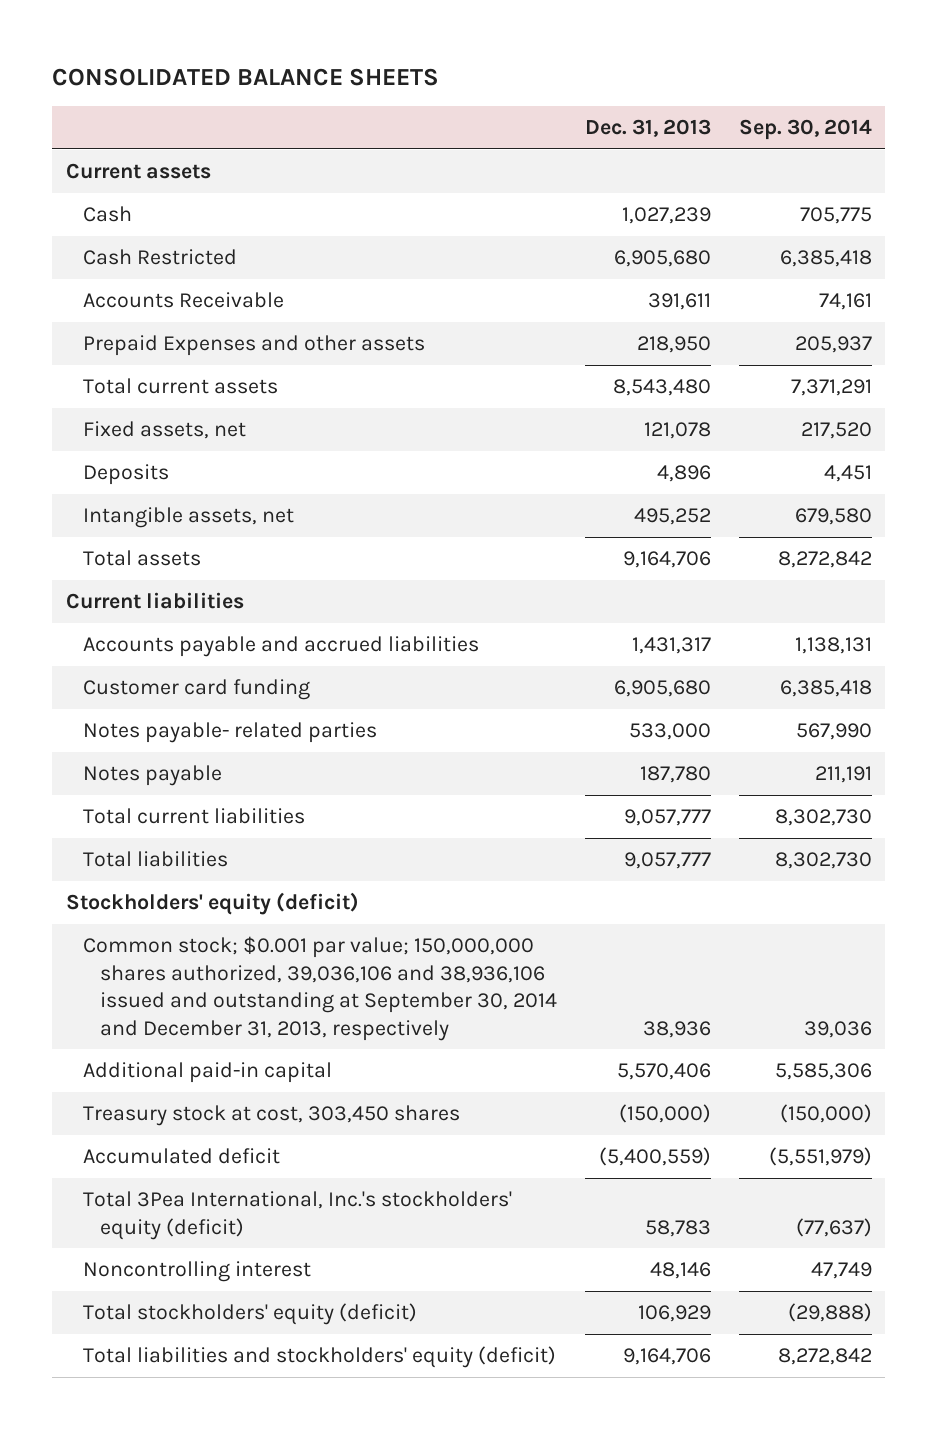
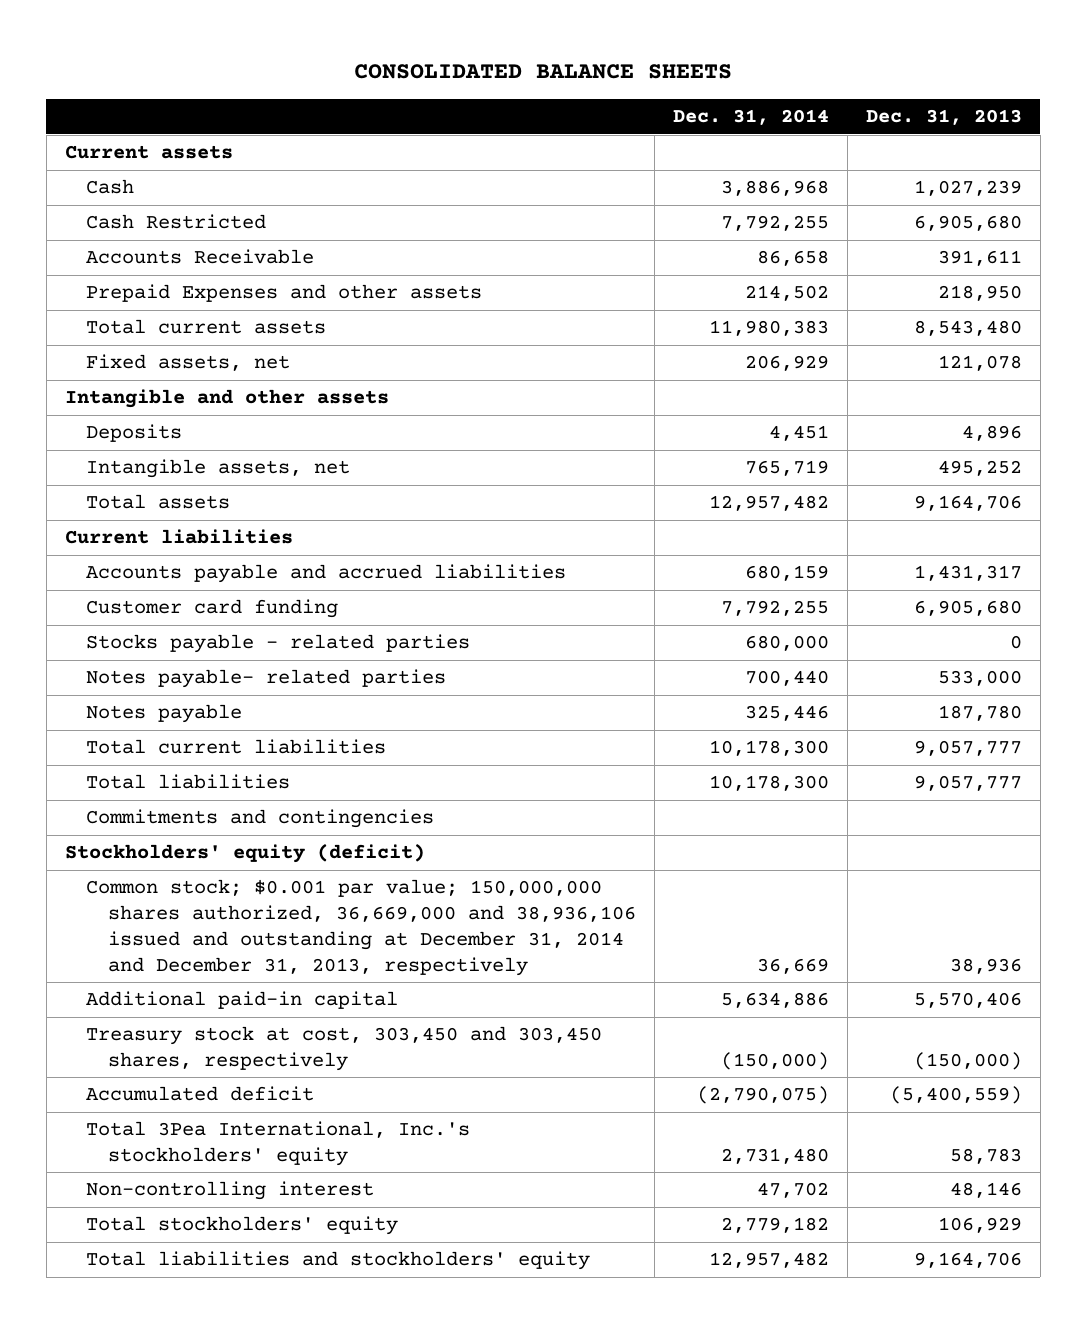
[738,119,872,141] Sep. 30, 2014 -> none
none -> [673,109,830,126] Dec. 31, 2014
none -> [64,389,389,409] Intangible and other assets
none -> [86,634,471,654] Stocks payable - related parties
none -> [86,809,435,829] Commitments and contingencies
[82,936,558,1041] Common stock; $0.001 par value; 150,000,000 shares authorized, 39,036,106 and 38,936,106 issued and outstanding at September 30, 2014 and December 31, 2013, respectively -> [86,879,637,976] Common stock; $0.001 par value; 150,000,000 shares authorized, 36,669,000 and 38,936,106 issued and outstanding at December 31, 2014 and December 31, 2013, respectively
[82,1105,460,1127] Treasury stock at cost, 303,450 shares -> [86,1026,603,1072] Treasury stock at cost, 303,450 and 303,450 shares, respectively
[82,1191,512,1240] Total 3Pea International, Inc.'s stockholders' equity (deficit) -> [86,1121,471,1167] Total 3Pea International, Inc.'s stockholders' equity
[82,1261,311,1283] Noncontrolling interest -> [86,1181,375,1201] Non-controlling interest
[82,1303,417,1326] Total stockholders' equity (deficit) -> [86,1216,399,1236] Total stockholders' equity
[82,1346,556,1369] Total liabilities and stockholders' equity (deficit) -> [86,1251,591,1271] Total liabilities and stockholders' equity

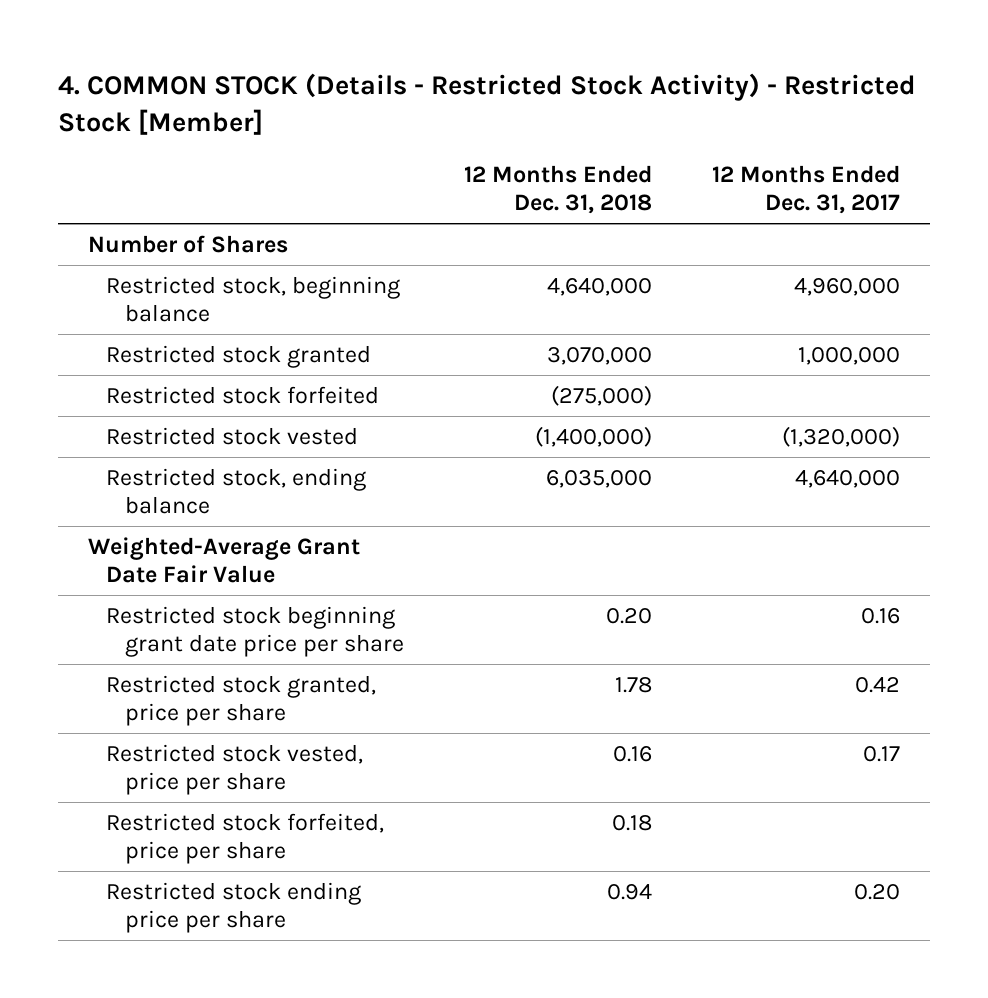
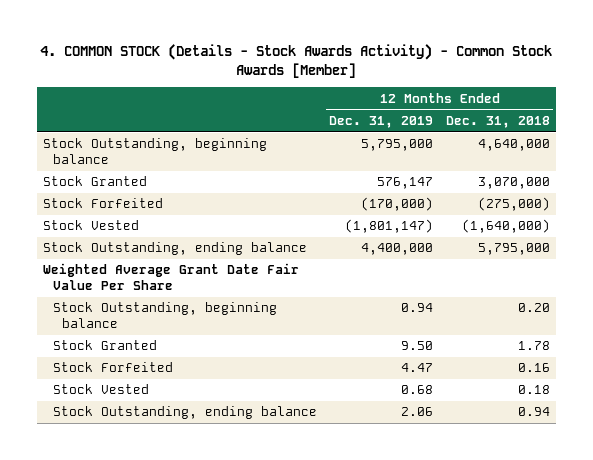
[57,73,916,135] 4. COMMON STOCK (Details - Restricted Stock Activity) - Restricted Stock [Member] -> [40,43,553,78] 4. COMMON STOCK (Details - Stock Awards Activity) - Common Stock Awards [Member]
[711,165,900,215] 12 Months Ended Dec. 31, 2017 -> none
none -> [329,115,434,128] Dec. 31, 2019
[87,234,288,253] Number of Shares -> none
[106,812,385,865] Restricted stock forfeited, price per share -> none
[106,275,401,323] Restricted stock, beginning balance -> [42,138,267,165] Stock Outstanding, beginning balance
[106,344,372,368] Restricted stock granted -> [42,176,147,187] Stock Granted
[106,385,380,404] Restricted stock forfeited -> [42,198,163,209] Stock Forfeited
[106,426,359,445] Restricted stock vested -> [42,220,139,231] Stock Vested
[535,425,653,447] (1,400,000) -> [461,219,550,234] (1,640,000)
[106,467,367,515] Restricted stock, ending balance -> [42,242,307,256] Stock Outstanding, ending balance
[546,469,653,488] 6,035,000 -> [477,243,550,256] 5,795,000
[87,536,360,584] Weighted-Average Grant Date Fair Value -> [42,263,299,291] Weighted Average Grant Date Fair Value Per Share
[106,605,405,658] Restricted stock beginning grant date price per share -> [52,302,277,329] Stock Outstanding, beginning balance
[106,674,377,727] Restricted stock granted, price per share -> [52,340,157,351] Stock Granted
none -> [52,362,173,373] Stock Forfeited
[106,743,364,796] Restricted stock vested, price per share -> [52,384,149,395] Stock Vested
[613,745,653,762] 0.16 -> [517,385,550,395] 0.18
[106,881,362,934] Restricted stock ending price per share -> [52,406,317,420] Stock Outstanding, ending balance

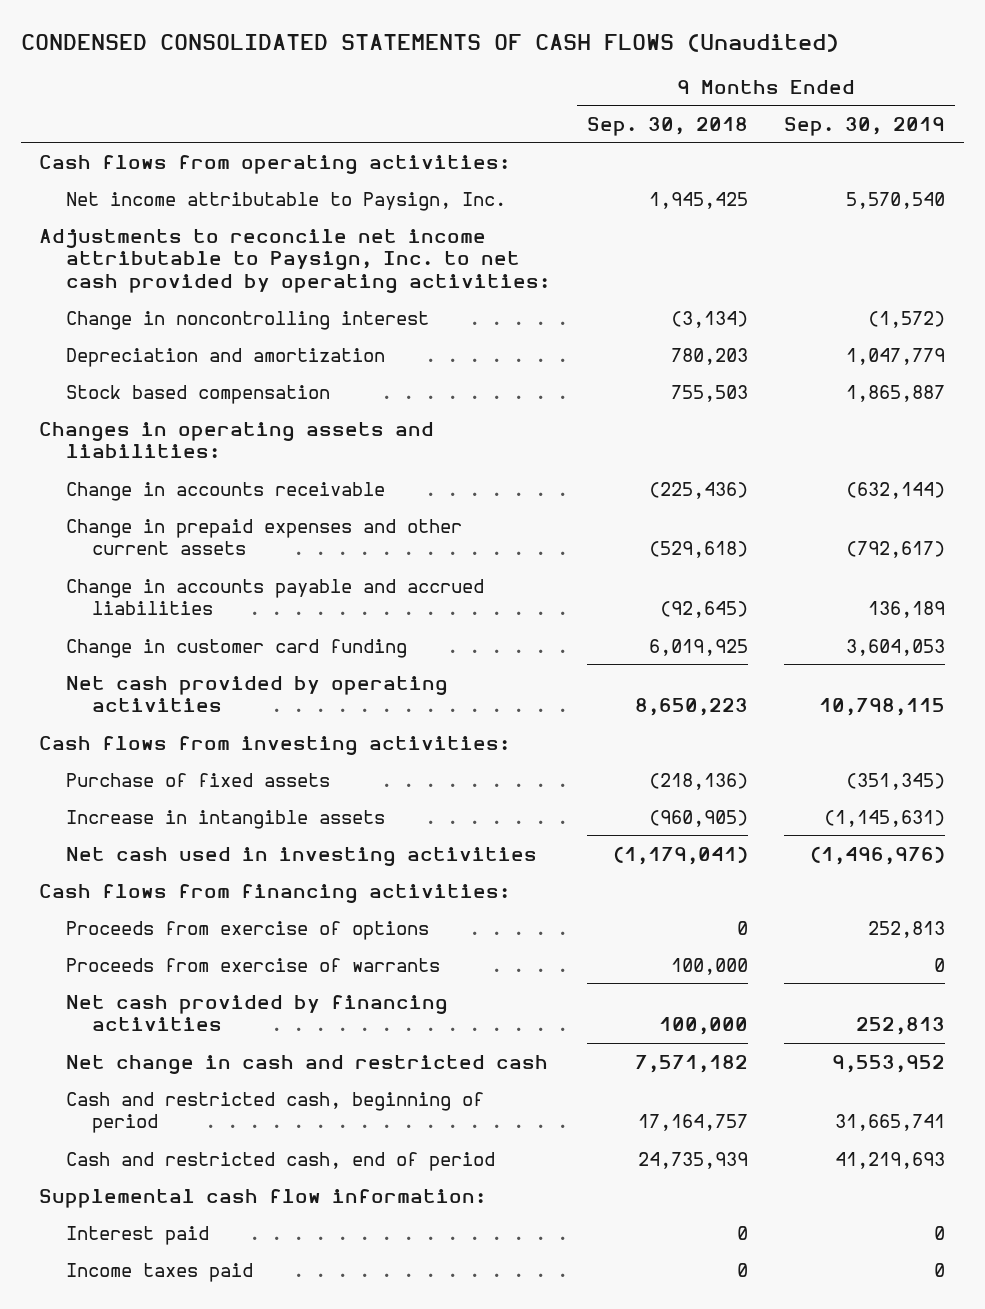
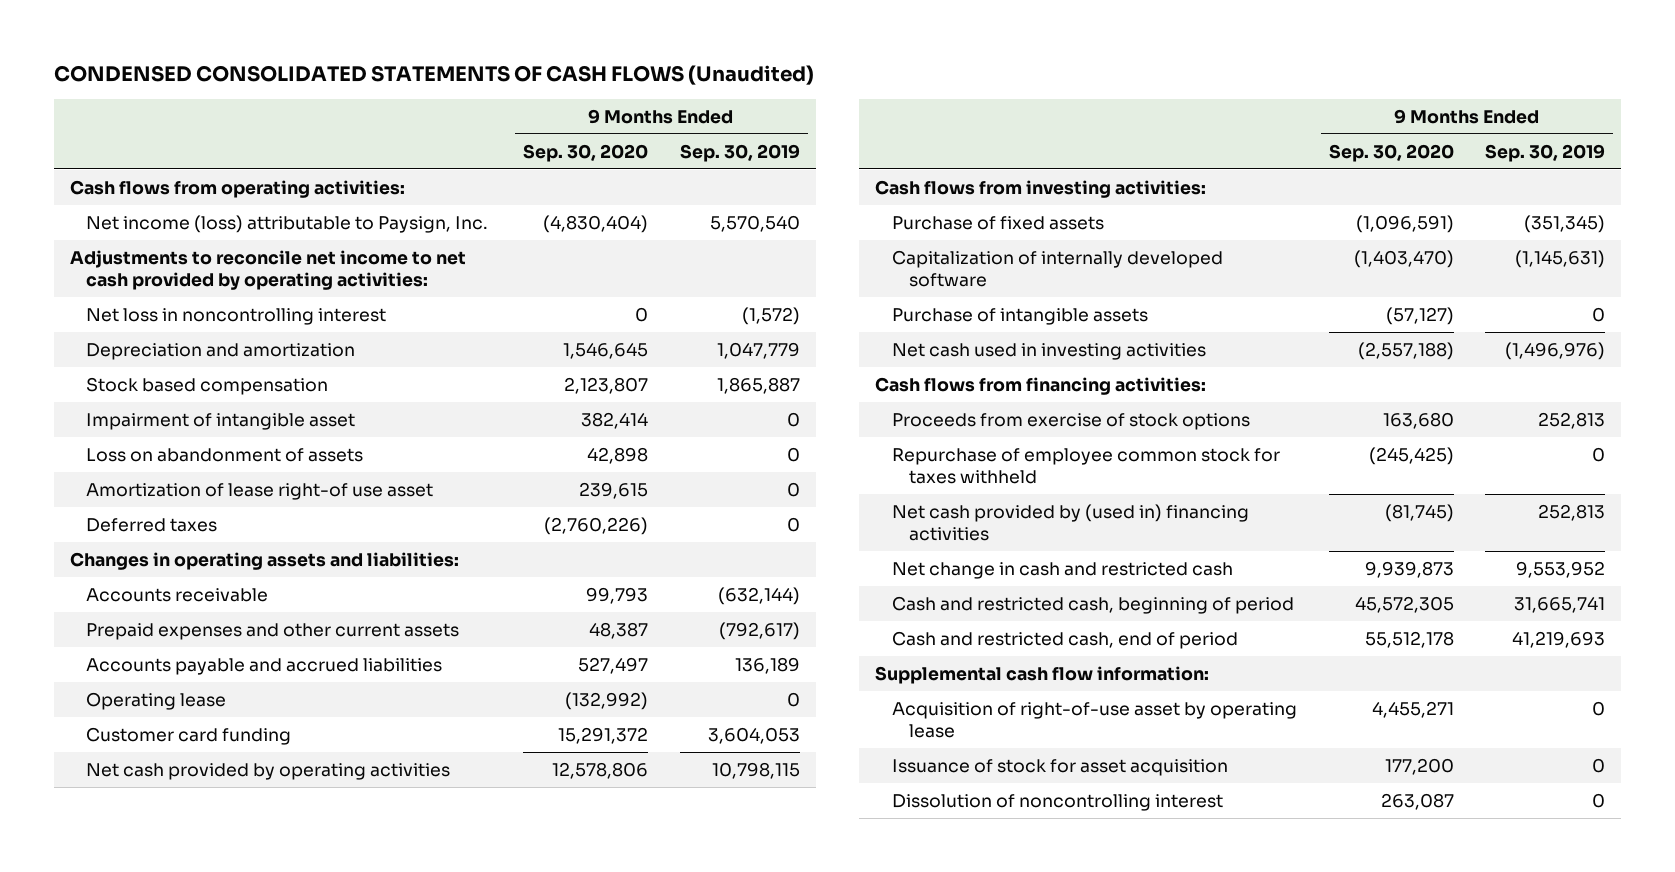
[586,116,748,136] Sep. 30, 2018 -> none
none -> [523,143,649,162] Sep. 30, 2020
[65,191,506,211] Net income attributable to Paysign, Inc. -> [86,214,489,233] Net income (loss) attributable to Paysign, Inc.
[39,228,550,293] Adjustments to reconcile net income attributable to Paysign, Inc. to net cash provided by operating activities: -> [69,249,466,291] Adjustments to reconcile net income to net cash provided by operating activities:
[65,310,429,330] Change in noncontrolling interest -> [86,307,387,325] Net loss in noncontrolling interest
none -> [86,412,356,430] Impairment of intangible asset
none -> [86,447,364,462] Loss on abandonment of assets
none -> [86,482,434,500] Amortization of lease right-of use asset
none -> [86,517,218,532] Deferred taxes
[65,481,385,501] Change in accounts receivable -> [86,587,269,602] Accounts receivable
[65,518,462,556] Change in prepaid expenses and other current assets -> [86,622,460,640] Prepaid expenses and other current assets
[65,578,484,616] Change in accounts payable and accrued liabilities -> [86,657,443,675] Accounts payable and accrued liabilities
none -> [86,691,227,710] Operating lease
[65,638,407,658] Change in customer card funding -> [86,726,292,745] Customer card funding
none -> [891,249,1223,288] Capitalization of internally developed software
[65,809,385,829] Increase in intangible assets -> [891,307,1148,325] Purchase of intangible assets
[824,809,946,827] (1,145,631) -> [1592,306,1606,322] 0
[65,957,440,972] Proceeds from exercise of warrants -> none
[65,920,429,940] Proceeds from exercise of options -> [891,412,1250,430] Proceeds from exercise of stock options
none -> [891,447,1280,485] Repurchase of employee common stock for taxes withheld
[65,994,448,1032] Net cash provided by financing activities -> [891,503,1249,542] Net cash provided by (used in) financing activities
[65,1225,209,1245] Interest paid -> none
[65,1262,253,1282] Income taxes paid -> none
none -> [891,701,1297,739] Acquisition of right-of-use asset by operating lease
none -> [891,758,1228,776] Issuance of stock for asset acquisition
none -> [891,793,1223,811] Dissolution of noncontrolling interest

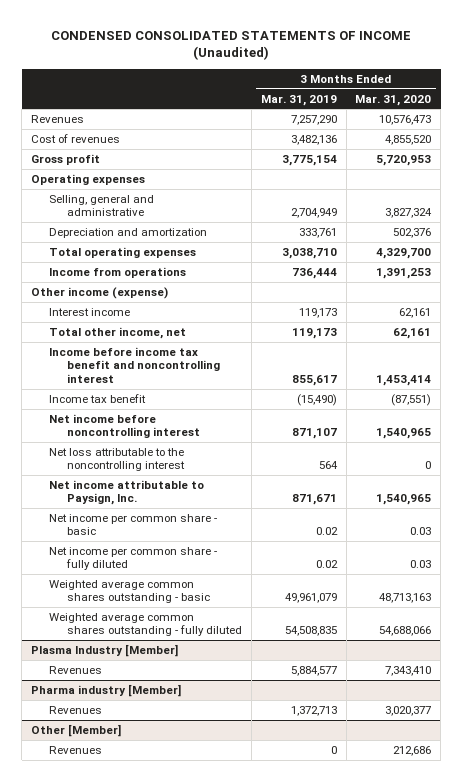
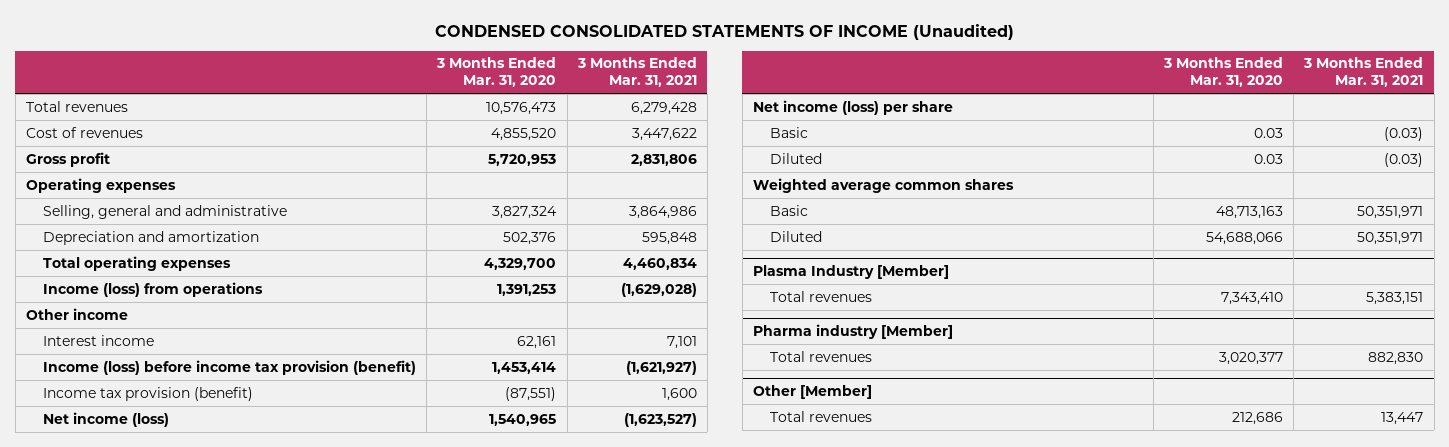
[260,94,337,106] Mar. 31, 2019 -> none
none -> [576,57,697,88] 3 Months Ended Mar. 31, 2021
[31,114,85,123] Revenues -> [25,100,128,112] Total revenues
[48,266,186,278] Income from operations -> [43,281,264,297] Income (loss) from operations
[31,286,169,299] Other income (expense) -> [25,307,128,320] Other income
[48,326,186,339] Total other income, net -> none
[48,413,200,439] Net income before noncontrolling interest -> none
[48,447,185,472] Net loss attributable to the noncontrolling interest -> none
[48,346,220,383] Income before income tax benefit and noncontrolling interest -> [43,359,417,375] Income (loss) before income tax provision (benefit)
[48,393,146,403] Income tax benefit -> [43,386,254,401] Income tax provision (benefit)
[48,479,204,506] Net income attributable to Paysign, Inc. -> [43,411,170,427] Net income (loss)
none -> [752,99,953,115] Net income (loss) per share
[48,513,217,536] Net income per common share - basic -> [769,126,808,138] Basic
[48,546,217,571] Net income per common share - fully diluted -> [769,152,822,164] Diluted
none -> [752,177,1014,193] Weighted average common shares
[48,579,210,604] Weighted average common shares outstanding - basic -> [769,204,808,216] Basic
[48,612,242,637] Weighted average common shares outstanding - fully diluted -> [769,230,822,242] Diluted
[48,665,102,674] Revenues -> [769,290,872,302] Total revenues
[48,705,102,714] Revenues -> [769,350,872,362] Total revenues
[48,745,102,754] Revenues -> [769,410,872,422] Total revenues

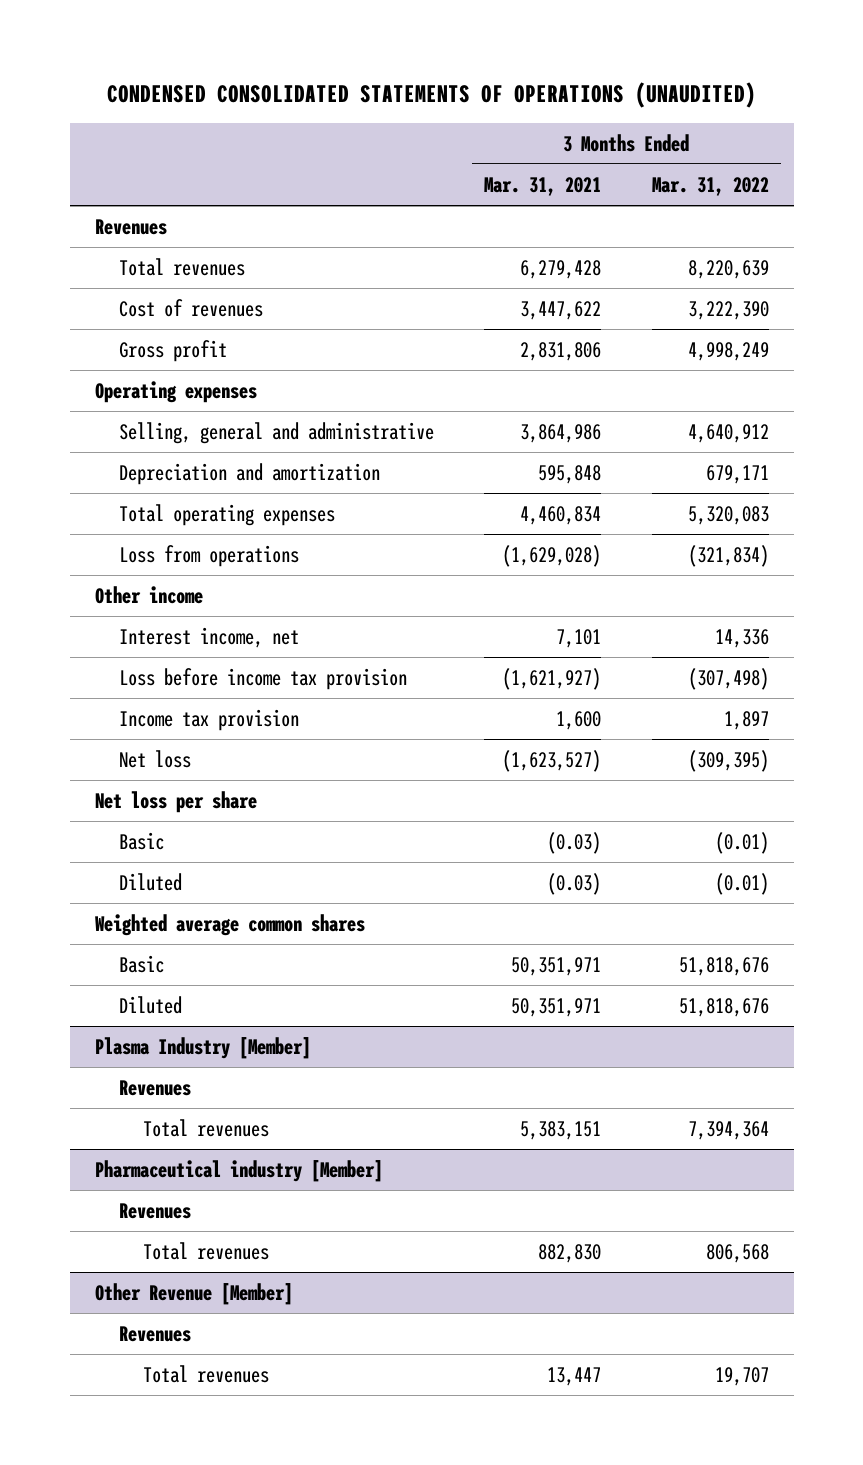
[434,23,1014,40] CONDENSED CONSOLIDATED STATEMENTS OF INCOME (Unaudited) -> [106,81,756,108] CONDENSED CONSOLIDATED STATEMENTS OF OPERATIONS (UNAUDITED)
[436,57,557,88] 3 Months Ended Mar. 31, 2020 -> none
none -> [651,176,769,196] Mar. 31, 2022
none -> [94,218,167,235] Revenues
[43,281,264,297] Income (loss) from operations -> [118,544,299,567] Loss from operations
[43,334,155,346] Interest income -> [118,626,299,648] Interest income, net
[43,359,417,375] Income (loss) before income tax provision (benefit) -> [118,667,407,690] Loss before income tax provision
[43,386,254,401] Income tax provision (benefit) -> [118,708,299,731] Income tax provision
[43,411,170,427] Net income (loss) -> [118,749,191,768] Net loss
[752,99,953,115] Net income (loss) per share -> [94,790,257,813] Net loss per share
none -> [118,1079,191,1096] Revenues
[752,323,953,339] Pharma industry [Member] -> [94,1159,383,1182] Pharmaceutical industry [Member]
none -> [118,1202,191,1219] Revenues
[752,384,872,399] Other [Member] -> [94,1282,293,1305] Other Revenue [Member]
none -> [118,1325,191,1342] Revenues

